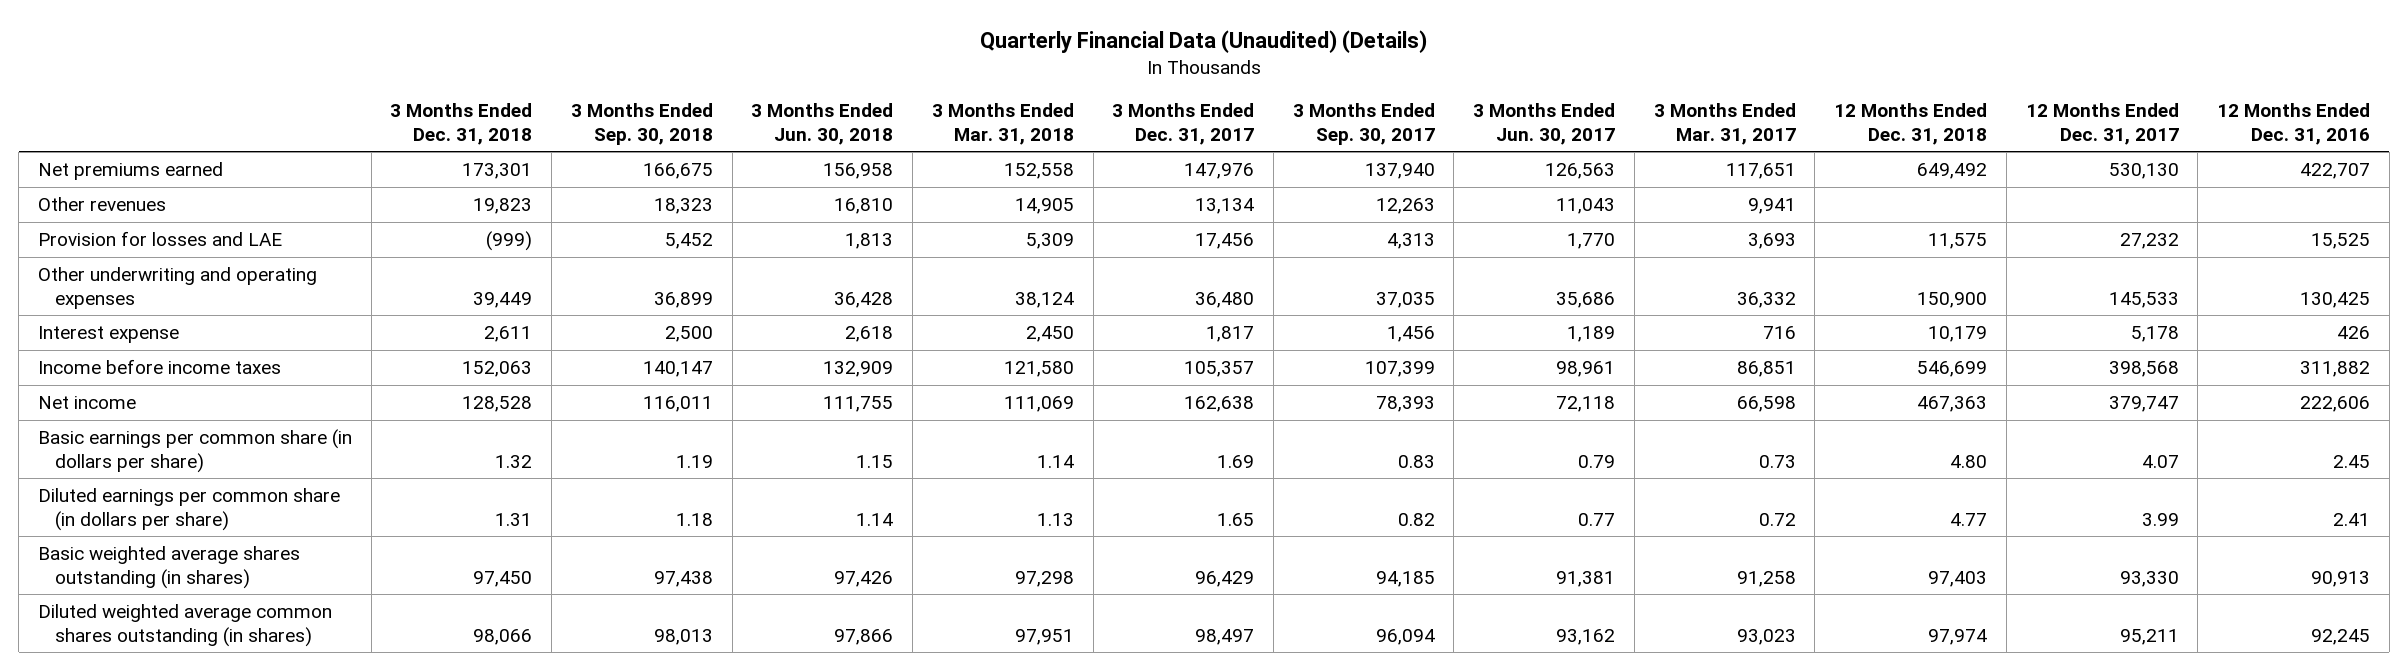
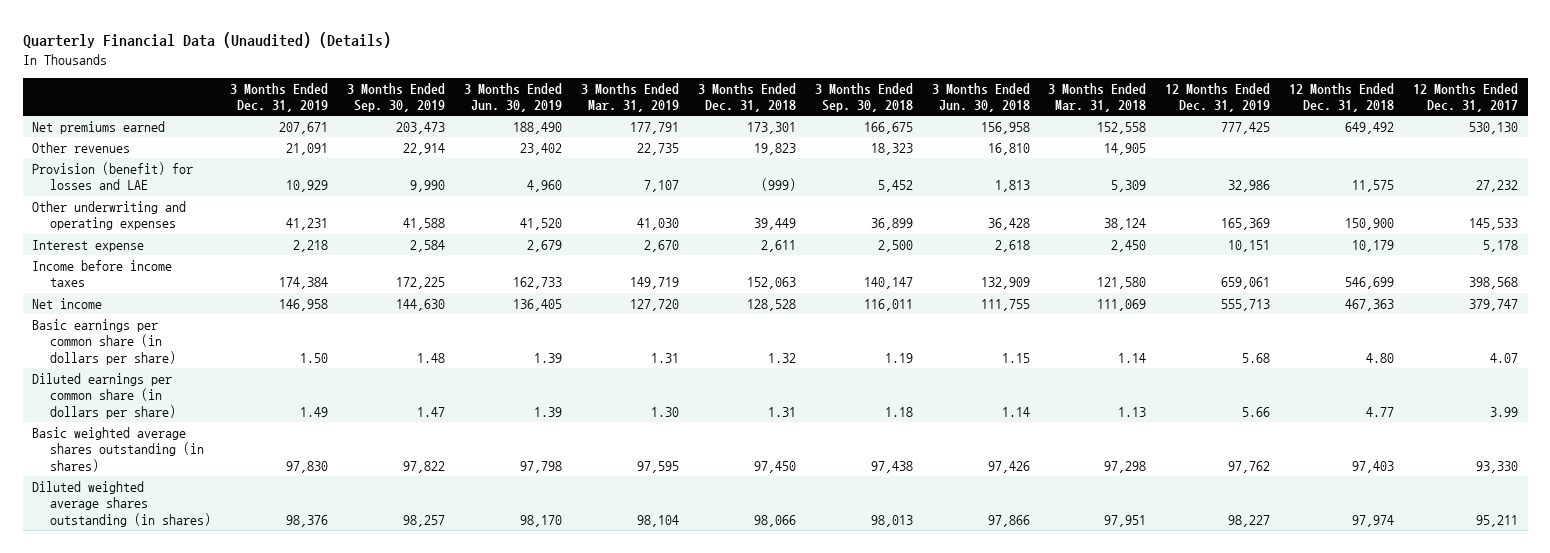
[1112,102,1255,145] 3 Months Ended Dec. 31, 2017 -> none
[1292,102,1435,145] 3 Months Ended Sep. 30, 2017 -> none
[1473,102,1616,145] 3 Months Ended Jun. 30, 2017 -> none
[1653,102,1796,145] 3 Months Ended Mar. 31, 2017 -> none
[2217,102,2371,145] 12 Months Ended Dec. 31, 2016 -> none
none -> [230,82,329,113] 3 Months Ended Dec. 31, 2019
none -> [347,82,446,113] 3 Months Ended Sep. 30, 2019
none -> [464,82,563,113] 3 Months Ended Jun. 30, 2019
none -> [580,82,679,113] 3 Months Ended Mar. 31, 2019
none -> [1165,82,1271,113] 12 Months Ended Dec. 31, 2019
[38,231,283,247] Provision for losses and LAE -> [32,162,194,191] Provision (benefit) for losses and LAE
[38,604,333,647] Diluted weighted average common shares outstanding (in shares) -> [32,481,212,527] Diluted weighted average shares outstanding (in shares)

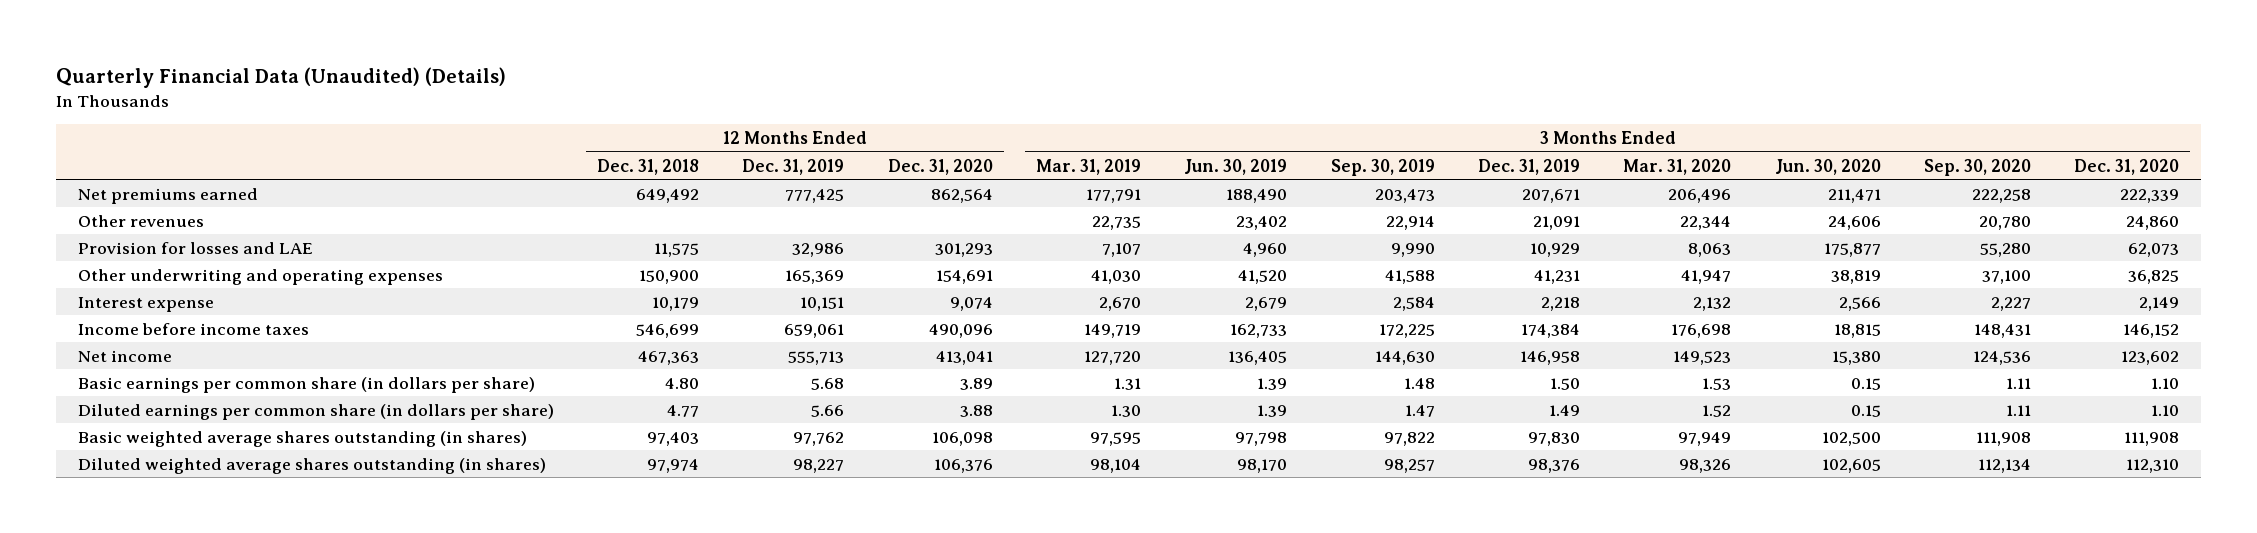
[697,82,796,113] 3 Months Ended Dec. 31, 2018 -> none
[814,82,913,113] 3 Months Ended Sep. 30, 2018 -> none
[931,82,1030,113] 3 Months Ended Jun. 30, 2018 -> none
[1048,82,1147,113] 3 Months Ended Mar. 31, 2018 -> none
[1413,82,1519,113] 12 Months Ended Dec. 31, 2017 -> none
none -> [887,158,993,175] Dec. 31, 2020
none -> [1623,158,1732,175] Mar. 31, 2020
none -> [1774,158,1881,175] Jun. 30, 2020
none -> [1924,158,2032,176] Sep. 30, 2020
none -> [2074,158,2180,175] Dec. 31, 2020
[32,162,194,191] Provision (benefit) for losses and LAE -> [77,241,313,254] Provision for losses and LAE

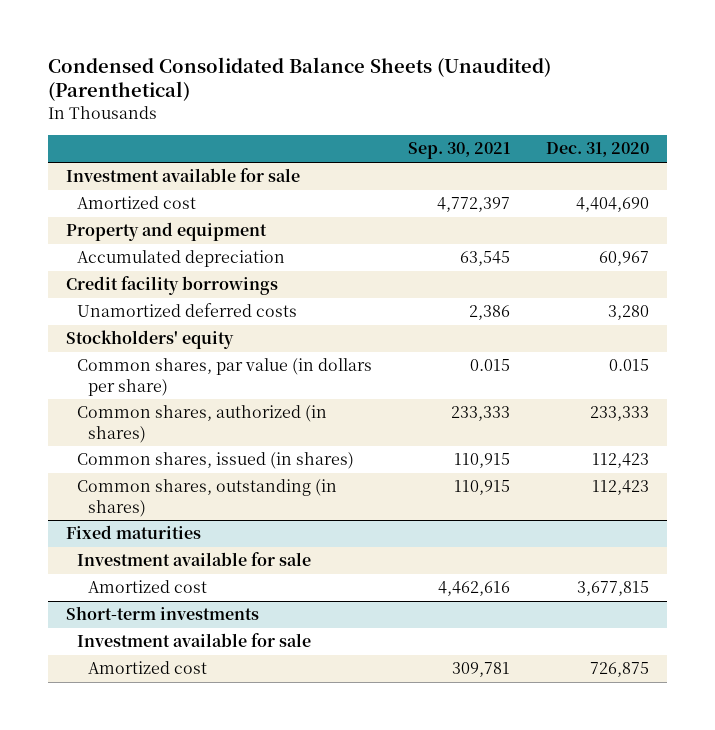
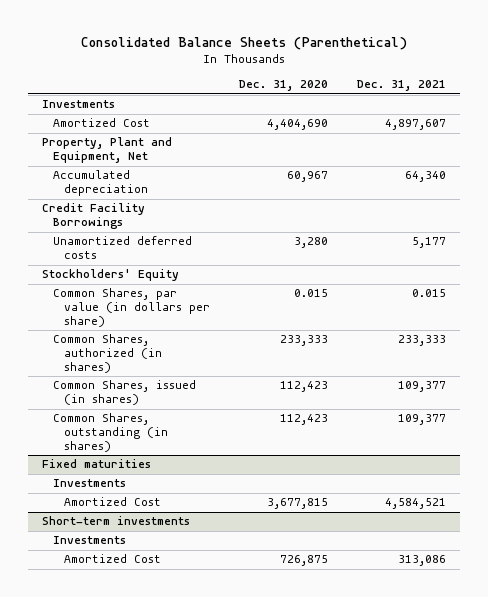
[47,56,551,102] Condensed Consolidated Balance Sheets (Unaudited) (Parenthetical) -> [81,36,408,50] Consolidated Balance Sheets (Parenthetical)
[408,142,511,160] Sep. 30, 2021 -> none
none -> [356,80,446,92] Dec. 31, 2021
[65,168,300,183] Investment available for sale -> [42,100,116,109] Investments
[77,196,197,210] Amortized cost -> [53,118,151,128] Amortized Cost
[65,222,267,242] Property and equipment -> [42,137,173,164] Property, Plant and Equipment, Net
[65,276,278,296] Credit facility borrowings -> [42,203,146,230] Credit Facility Borrowings
[65,330,234,350] Stockholders' equity -> [42,269,180,282] Stockholders' Equity
[77,358,373,396] Common shares, par value (in dollars per share) -> [53,288,210,328] Common Shares, par value (in dollars per share)
[77,405,328,443] Common shares, authorized (in shares) -> [53,334,162,374] Common Shares, authorized (in shares)
[77,452,355,470] Common shares, issued (in shares) -> [53,380,197,406] Common Shares, issued (in shares)
[77,479,338,517] Common shares, outstanding (in shares) -> [53,413,168,453] Common Shares, outstanding (in shares)
[77,552,312,567] Investment available for sale -> [53,479,127,488] Investments
[88,580,208,594] Amortized cost -> [63,497,161,507] Amortized Cost
[77,633,312,648] Investment available for sale -> [53,536,127,545] Investments
[88,661,208,675] Amortized cost -> [63,554,161,564] Amortized Cost

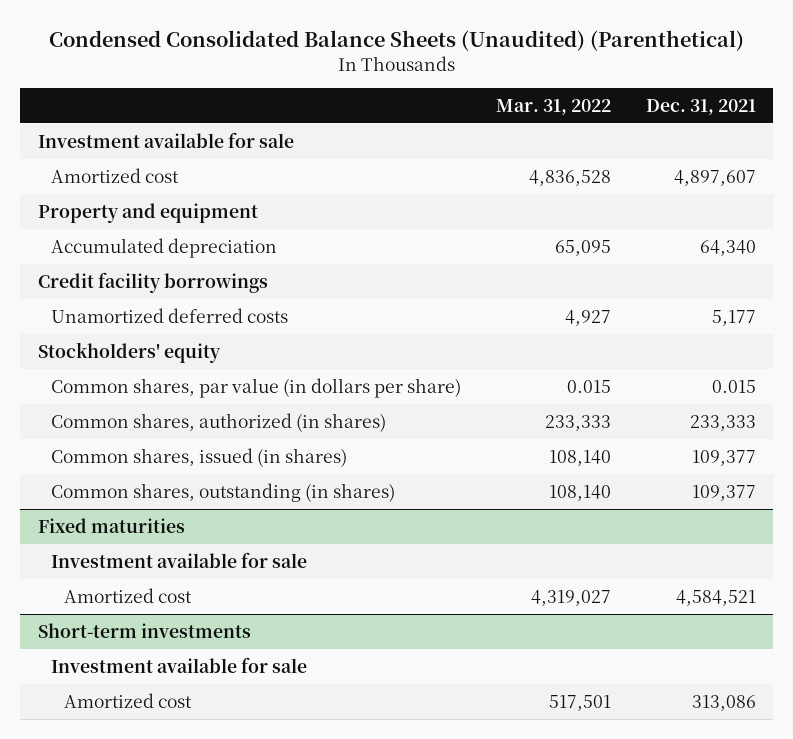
[81,36,408,50] Consolidated Balance Sheets (Parenthetical) -> [48,30,744,52] Condensed Consolidated Balance Sheets (Unaudited) (Parenthetical)
[238,80,328,92] Dec. 31, 2020 -> none
none -> [495,98,611,115] Mar. 31, 2022
[42,100,116,109] Investments -> [37,131,294,148] Investment available for sale
[53,118,151,128] Amortized Cost -> [50,167,179,183] Amortized cost
[42,137,173,164] Property, Plant and Equipment, Net -> [37,202,258,223] Property and equipment
[42,203,146,230] Credit Facility Borrowings -> [37,271,268,293] Credit facility borrowings
[42,269,180,282] Stockholders' Equity -> [37,341,221,363] Stockholders' equity
[53,288,210,328] Common Shares, par value (in dollars per share) -> [50,377,461,398] Common shares, par value (in dollars per share)
[53,334,162,374] Common Shares, authorized (in shares) -> [50,412,386,432] Common shares, authorized (in shares)
[53,380,197,406] Common Shares, issued (in shares) -> [50,447,347,467] Common shares, issued (in shares)
[53,413,168,453] Common Shares, outstanding (in shares) -> [50,482,395,502] Common shares, outstanding (in shares)
[53,479,127,488] Investments -> [50,551,307,568] Investment available for sale
[63,497,161,507] Amortized Cost -> [64,587,193,603] Amortized cost
[53,536,127,545] Investments -> [50,656,307,673] Investment available for sale
[63,554,161,564] Amortized Cost -> [64,692,193,708] Amortized cost

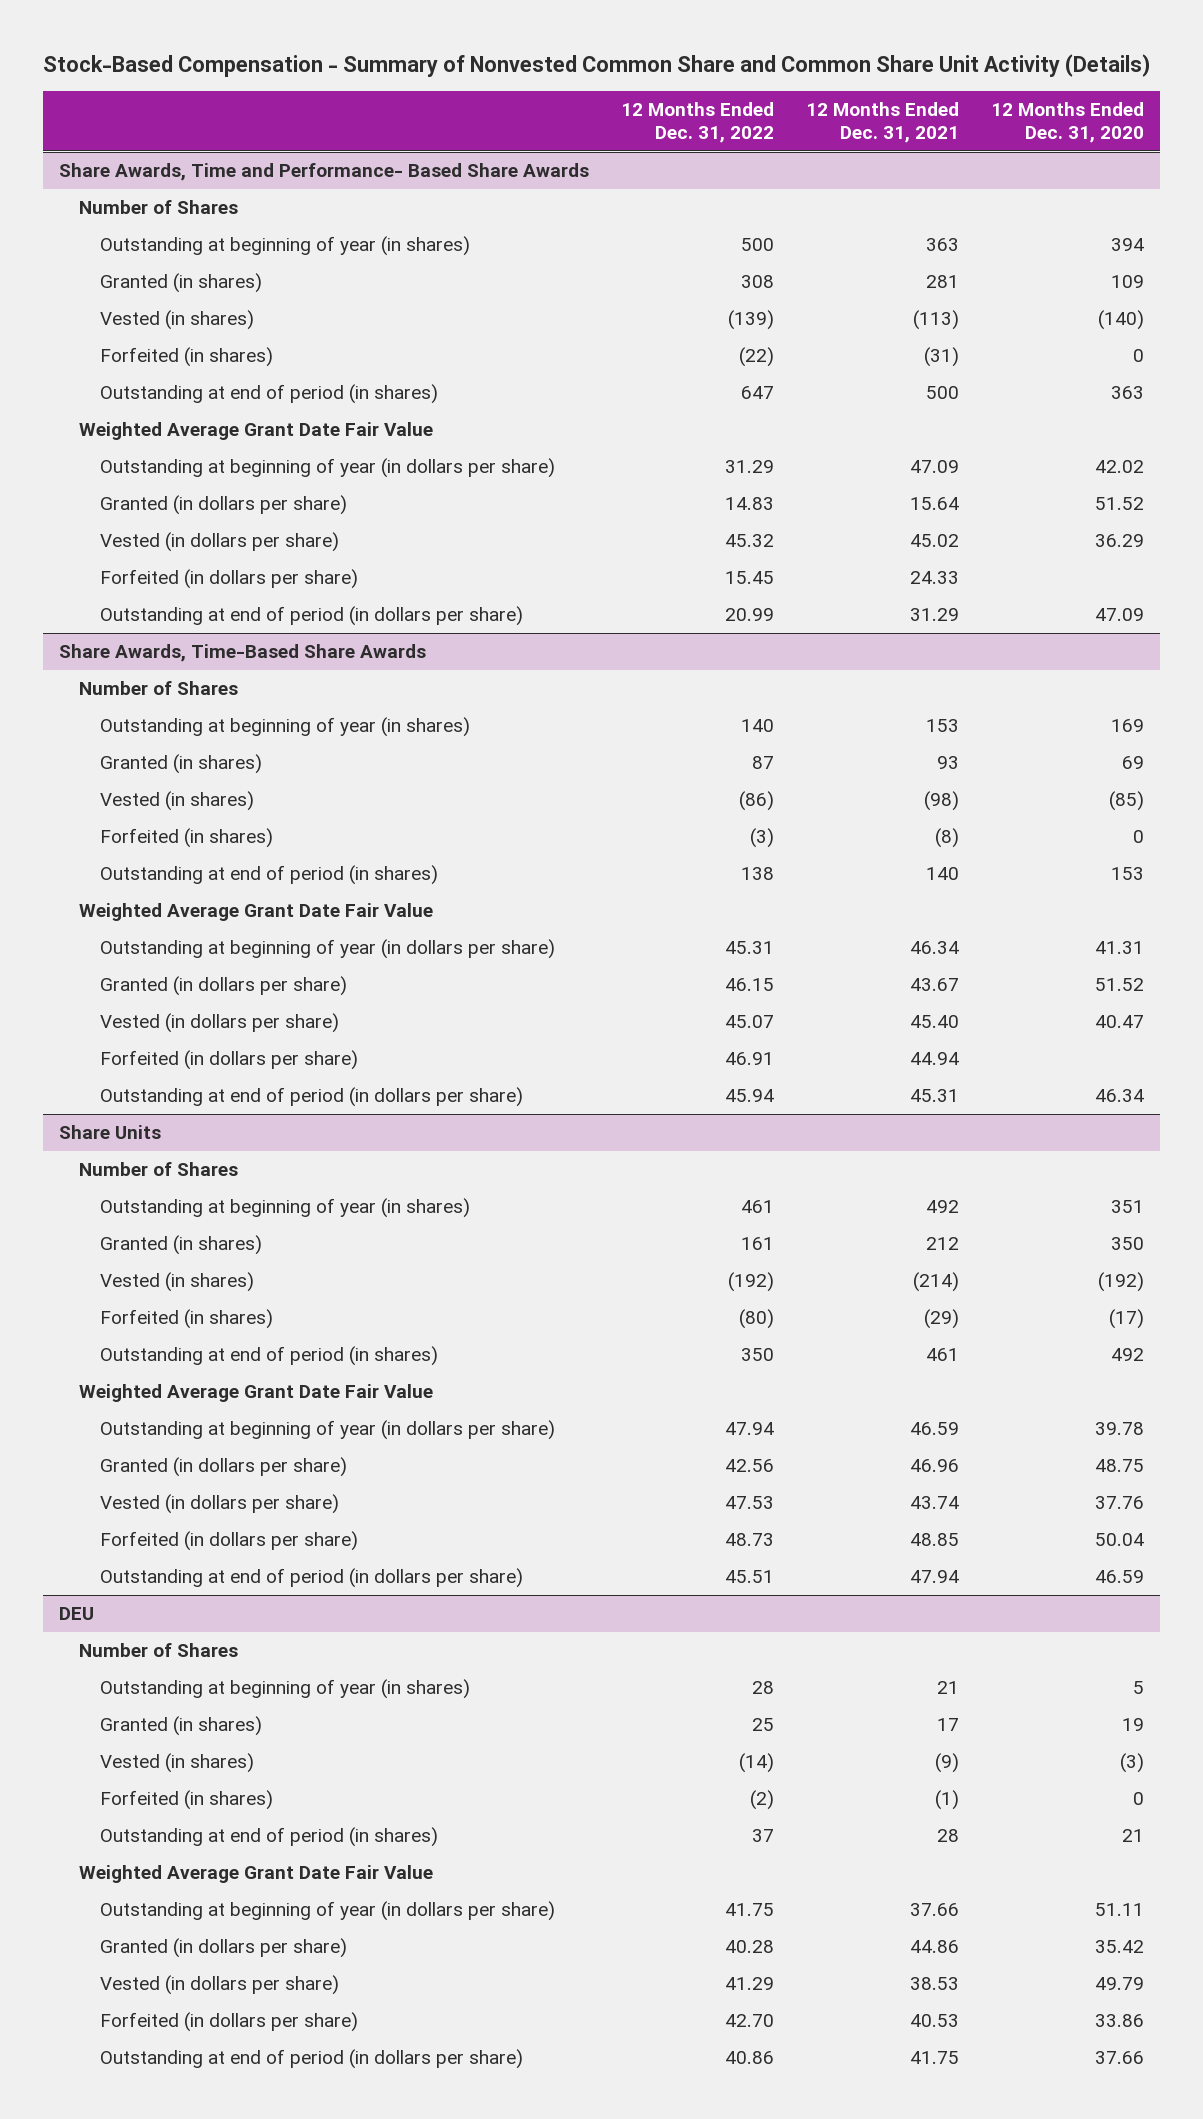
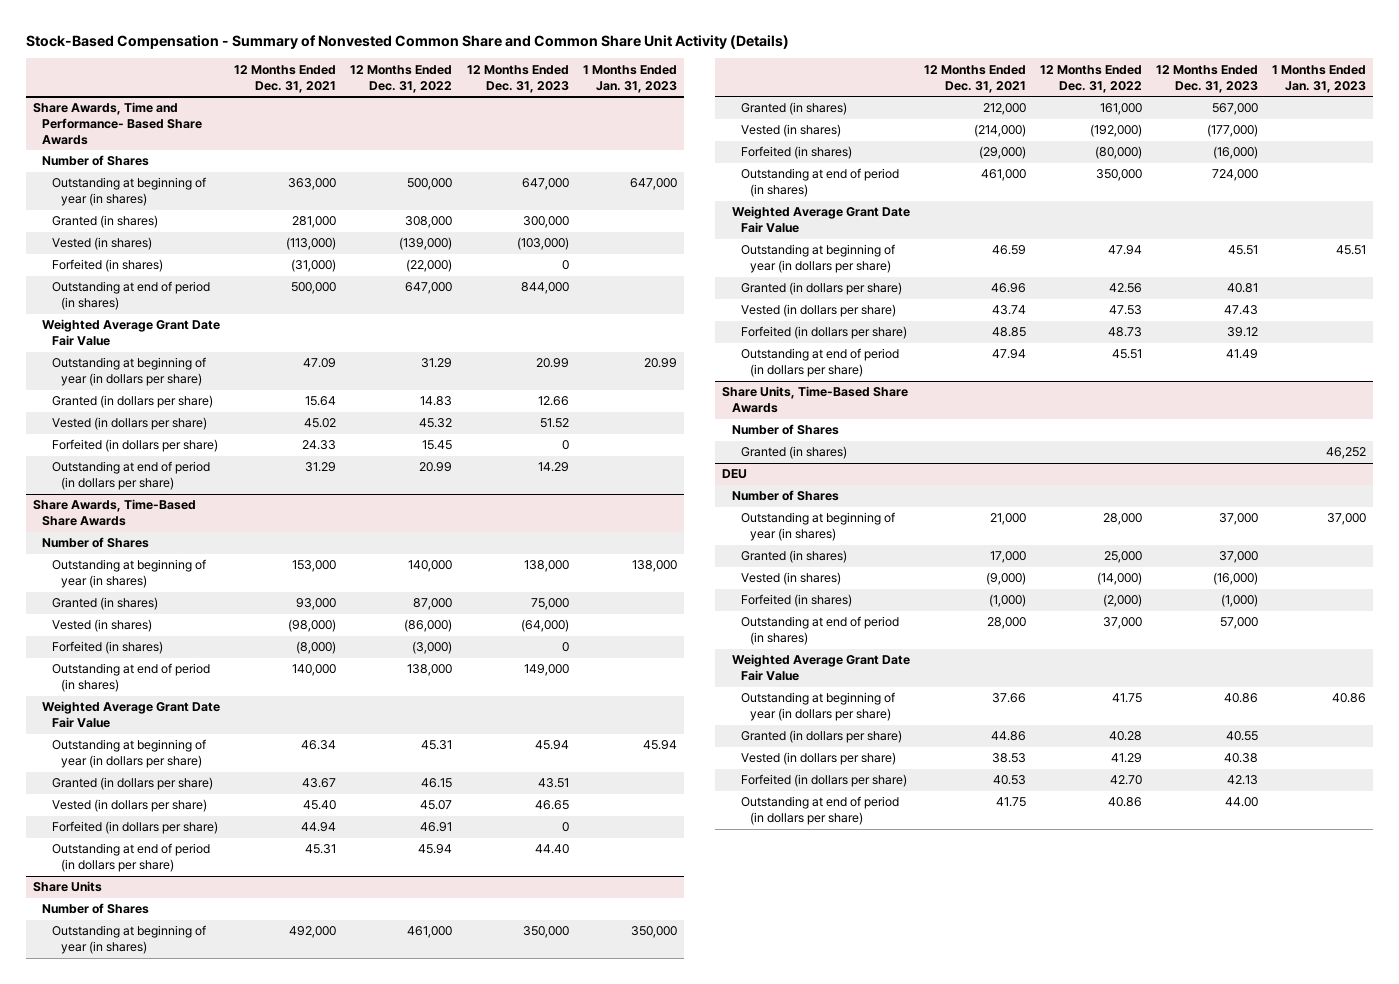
[991,101,1145,143] 12 Months Ended Dec. 31, 2020 -> none
none -> [466,64,569,93] 12 Months Ended Dec. 31, 2023
none -> [582,64,677,93] 1 Months Ended Jan. 31, 2023
[740,237,774,251] 500 -> [407,178,453,191] 500,000
[926,237,960,251] 363 -> [288,178,337,191] 363,000
[740,274,774,288] 308 -> [405,216,453,229] 308,000
[926,274,960,288] 281 -> [292,216,337,229] 281,000
[727,309,774,330] (139) -> [399,237,453,251] (139,000)
[913,309,960,330] (113) -> [286,237,337,251] (113,000)
[738,346,774,367] (22) -> [406,259,453,273] (22,000)
[924,346,960,367] (31) -> [291,259,337,273] (31,000)
[740,385,774,399] 647 -> [405,282,453,295] 647,000
[926,385,960,399] 500 -> [291,282,337,295] 500,000
[740,718,774,732] 140 -> [408,560,453,573] 140,000
[926,718,960,732] 153 -> [292,560,337,573] 153,000
[751,755,774,769] 87 -> [413,598,453,611] 87,000
[937,755,960,769] 93 -> [296,598,337,611] 93,000
[738,790,774,811] (86) -> [404,619,453,633] (86,000)
[924,790,960,811] (98) -> [288,619,337,633] (98,000)
[749,827,774,848] (3) -> [412,641,453,655] (3,000)
[935,827,960,848] (8) -> [296,641,337,655] (8,000)
[740,866,774,880] 138 -> [407,664,453,677] 138,000
[926,866,960,880] 140 -> [292,664,337,677] 140,000
[740,1199,774,1213] 461 -> [407,926,453,939] 461,000
[926,1199,960,1213] 492 -> [289,926,337,939] 492,000
[740,1236,774,1250] 161 -> [1099,103,1142,116] 161,000
[926,1236,960,1250] 212 -> [982,103,1026,116] 212,000
[727,1271,774,1292] (192) -> [1089,124,1142,138] (192,000)
[913,1271,960,1292] (214) -> [973,124,1026,138] (214,000)
[738,1308,774,1329] (80) -> [1094,146,1142,160] (80,000)
[924,1308,960,1329] (29) -> [978,146,1026,160] (29,000)
[740,1347,774,1361] 350 -> [1095,169,1142,182] 350,000
[926,1347,960,1361] 461 -> [980,169,1026,182] 461,000
none -> [722,386,909,414] Share Units, Time-Based Share Awards
none -> [731,424,839,436] Number of Shares
none -> [740,446,847,460] Granted (in shares)
[751,1680,774,1694] 28 -> [1102,513,1142,526] 28,000
[937,1680,960,1694] 21 -> [989,513,1026,526] 21,000
[751,1717,774,1731] 25 -> [1103,551,1142,564] 25,000
[937,1717,960,1731] 17 -> [989,551,1026,564] 17,000
[738,1752,774,1773] (14) -> [1096,572,1142,586] (14,000)
[935,1752,960,1773] (9) -> [985,572,1026,586] (9,000)
[749,1789,774,1810] (2) -> [1102,594,1142,608] (2,000)
[935,1789,960,1810] (1) -> [988,594,1026,608] (1,000)
[751,1828,774,1842] 37 -> [1102,617,1142,630] 37,000
[937,1828,960,1842] 28 -> [986,617,1026,630] 28,000

